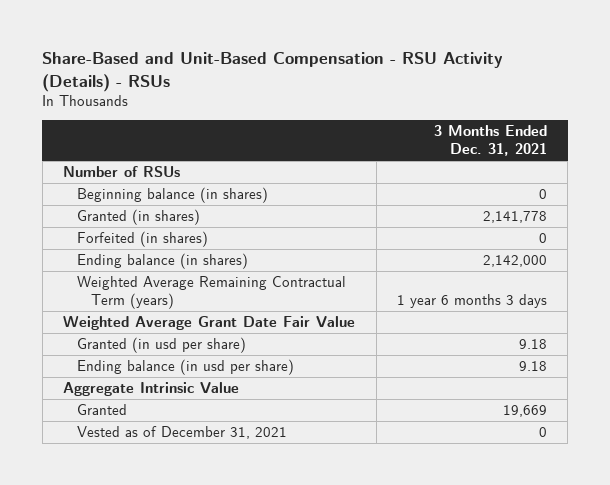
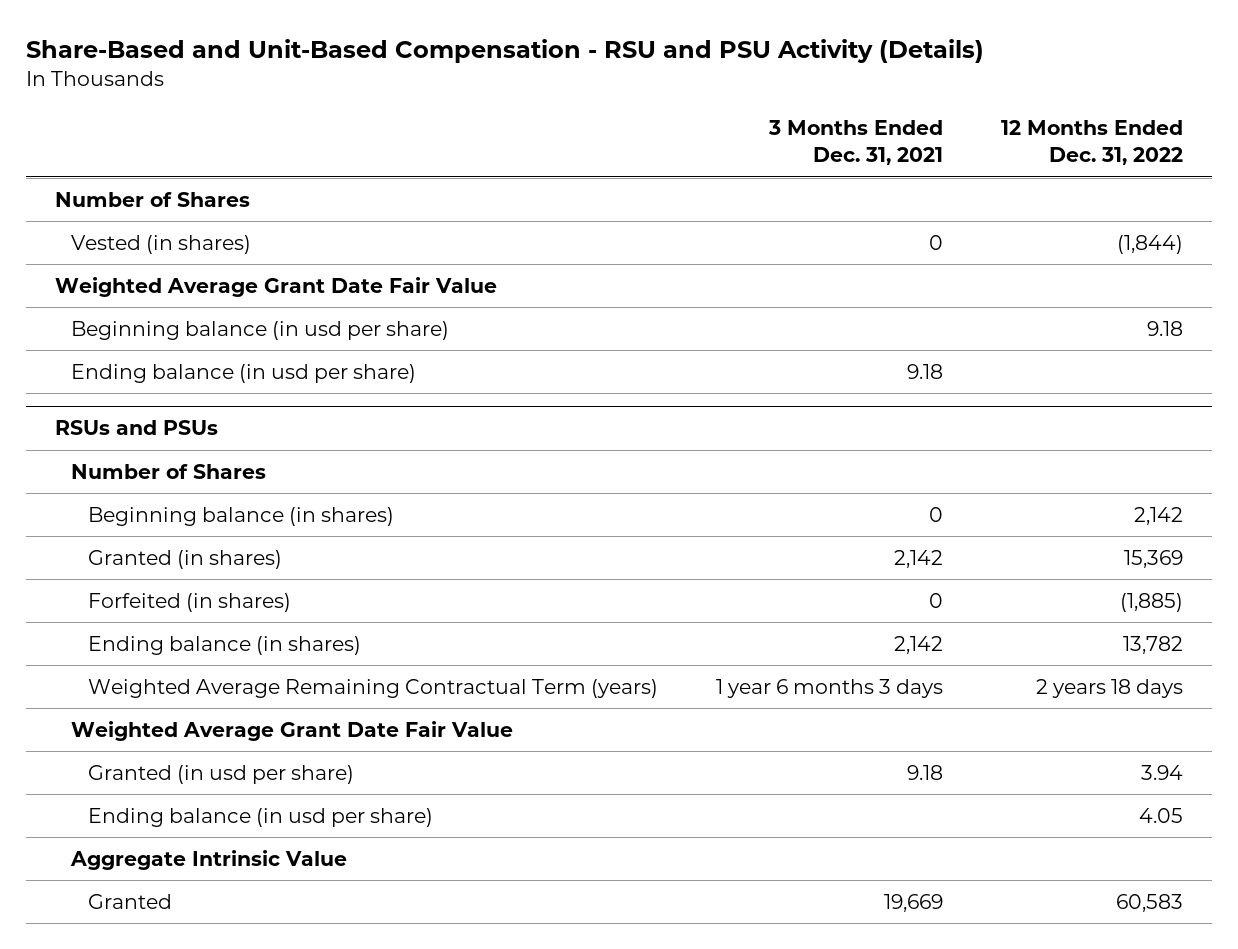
[42,52,504,92] Share-Based and Unit-Based Compensation - RSU Activity (Details) - RSUs -> [25,38,984,63] Share-Based and Unit-Based Compensation - RSU and PSU Activity (Details)
none -> [1000,120,1183,166] 12 Months Ended Dec. 31, 2022
[63,166,181,178] Number of RSUs -> [54,191,250,207] Number of Shares
none -> [71,234,252,254] Vested (in shares)
none -> [54,276,497,297] Weighted Average Grant Date Fair Value
none -> [71,320,450,340] Beginning balance (in usd per share)
[77,359,295,376] Ending balance (in usd per share) -> [71,363,417,383] Ending balance (in usd per share)
none -> [54,420,218,436] RSUs and PSUs
none -> [71,463,267,479] Number of Shares
[482,211,547,224] 2,141,778 -> [894,549,944,568] 2,142
[482,255,547,268] 2,142,000 -> [894,635,944,654] 2,142
none -> [88,807,434,827] Ending balance (in usd per share)
[77,426,288,440] Vested as of December 31, 2021 -> none

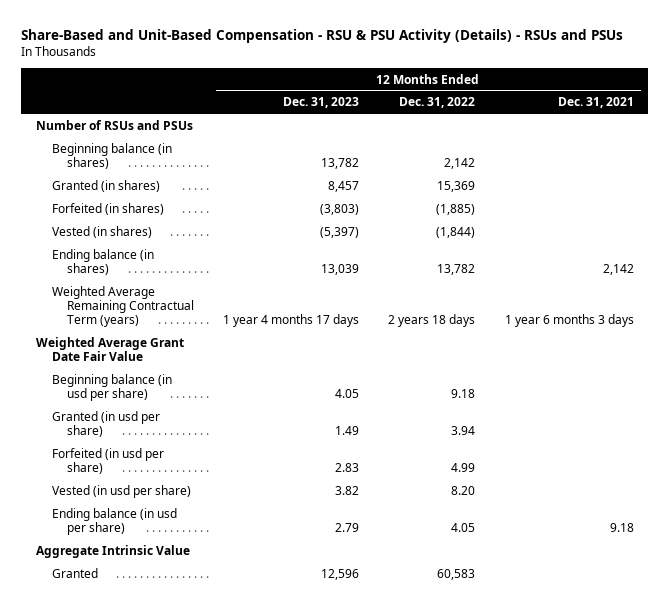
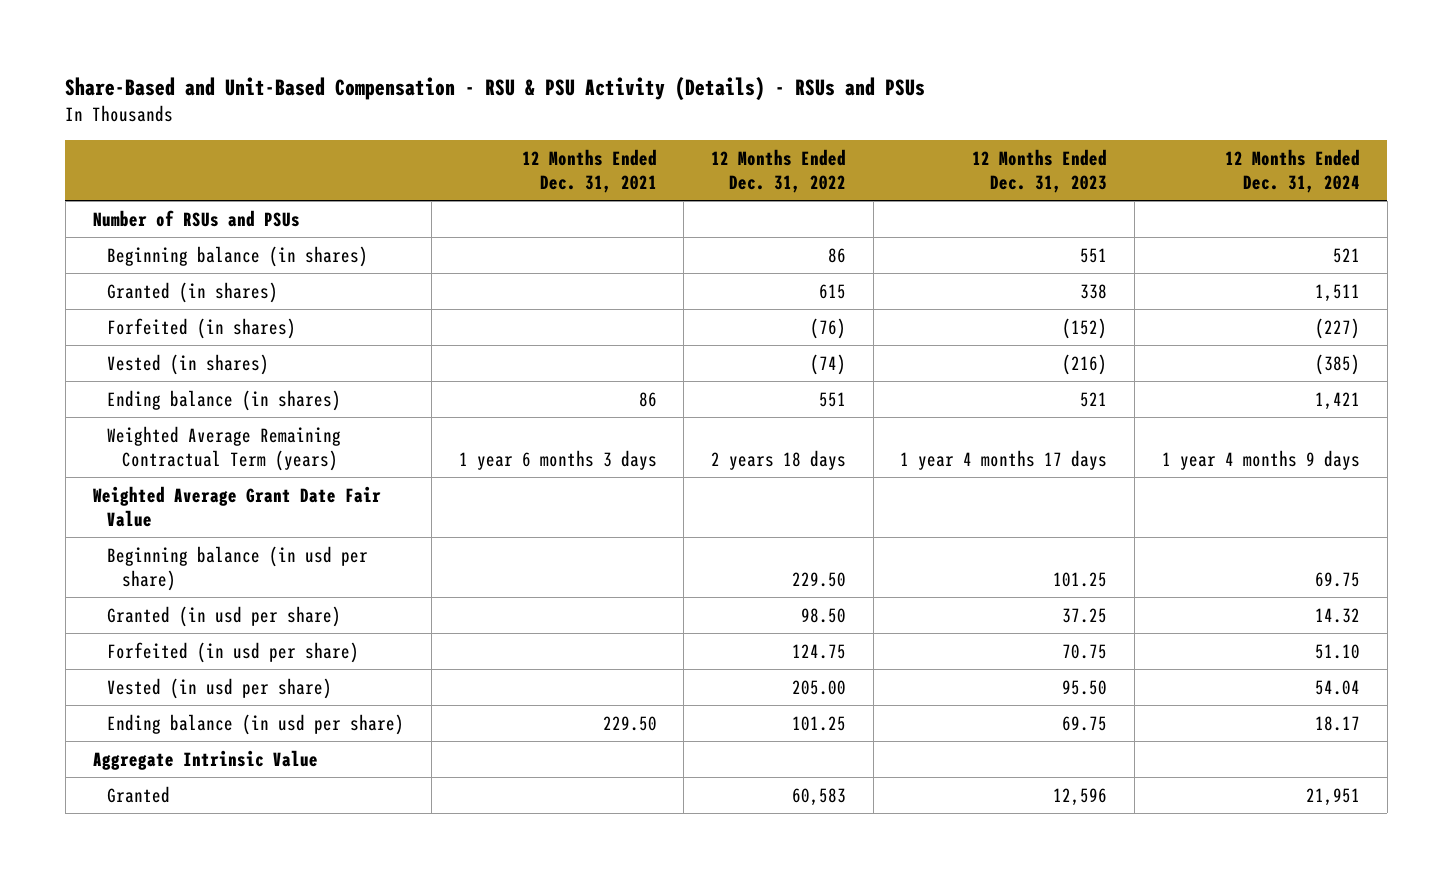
none -> [1224,149,1360,193] 12 Months Ended Dec. 31, 2024
[321,157,360,169] 13,782 -> [1080,247,1108,263] 551
[444,157,476,169] 2,142 -> [827,247,846,263] 86
[328,180,360,192] 8,457 -> [1080,283,1108,299] 338
[437,180,476,192] 15,369 -> [818,283,846,299] 615
[320,203,360,215] (3,803) -> [1062,317,1108,339] (152)
[436,203,476,215] (1,885) -> [809,317,846,339] (76)
[320,226,360,238] (5,397) -> [1062,353,1108,375] (216)
[436,226,476,238] (1,844) -> [809,353,846,375] (74)
[321,263,360,275] 13,039 -> [1080,391,1108,407] 521
[437,263,476,275] 13,782 -> [818,391,846,407] 551
[602,263,634,275] 2,142 -> [638,391,657,407] 86
[335,388,360,398] 4.05 -> [1053,571,1108,587] 101.25
[451,388,476,398] 9.18 -> [791,571,846,587] 229.50
[335,425,360,435] 1.49 -> [1062,607,1108,623] 37.25
[451,425,476,435] 3.94 -> [800,607,846,623] 98.50
[335,462,360,472] 2.83 -> [1062,643,1108,659] 70.75
[451,462,476,472] 4.99 -> [791,643,846,659] 124.75
[335,485,360,495] 3.82 -> [1062,679,1108,695] 95.50
[451,485,476,495] 8.20 -> [791,679,846,695] 205.00
[335,522,360,532] 2.79 -> [1062,715,1108,731] 69.75
[451,522,476,532] 4.05 -> [791,715,846,731] 101.25
[609,522,634,532] 9.18 -> [602,715,657,731] 229.50

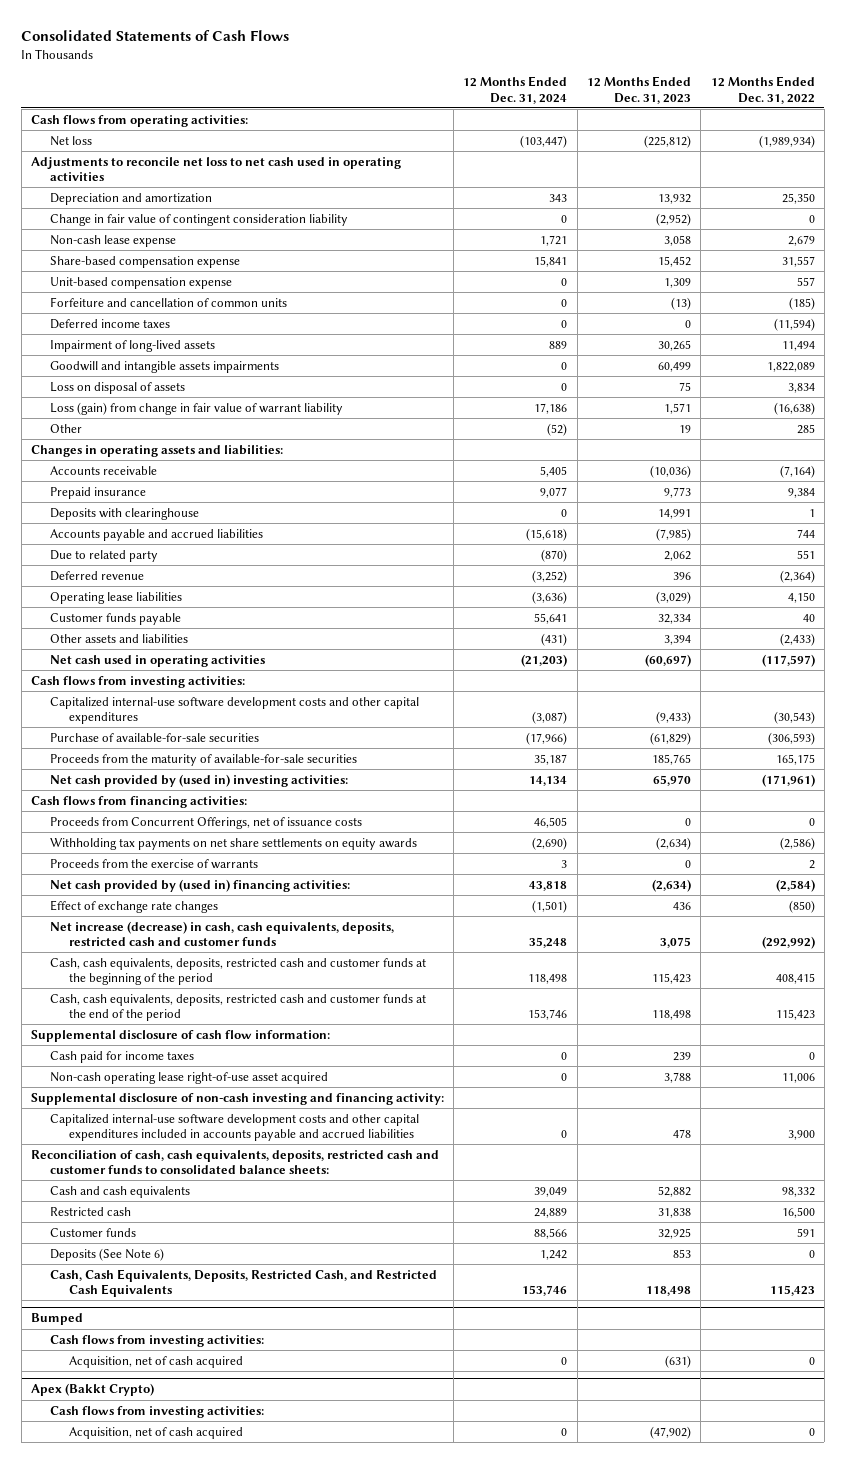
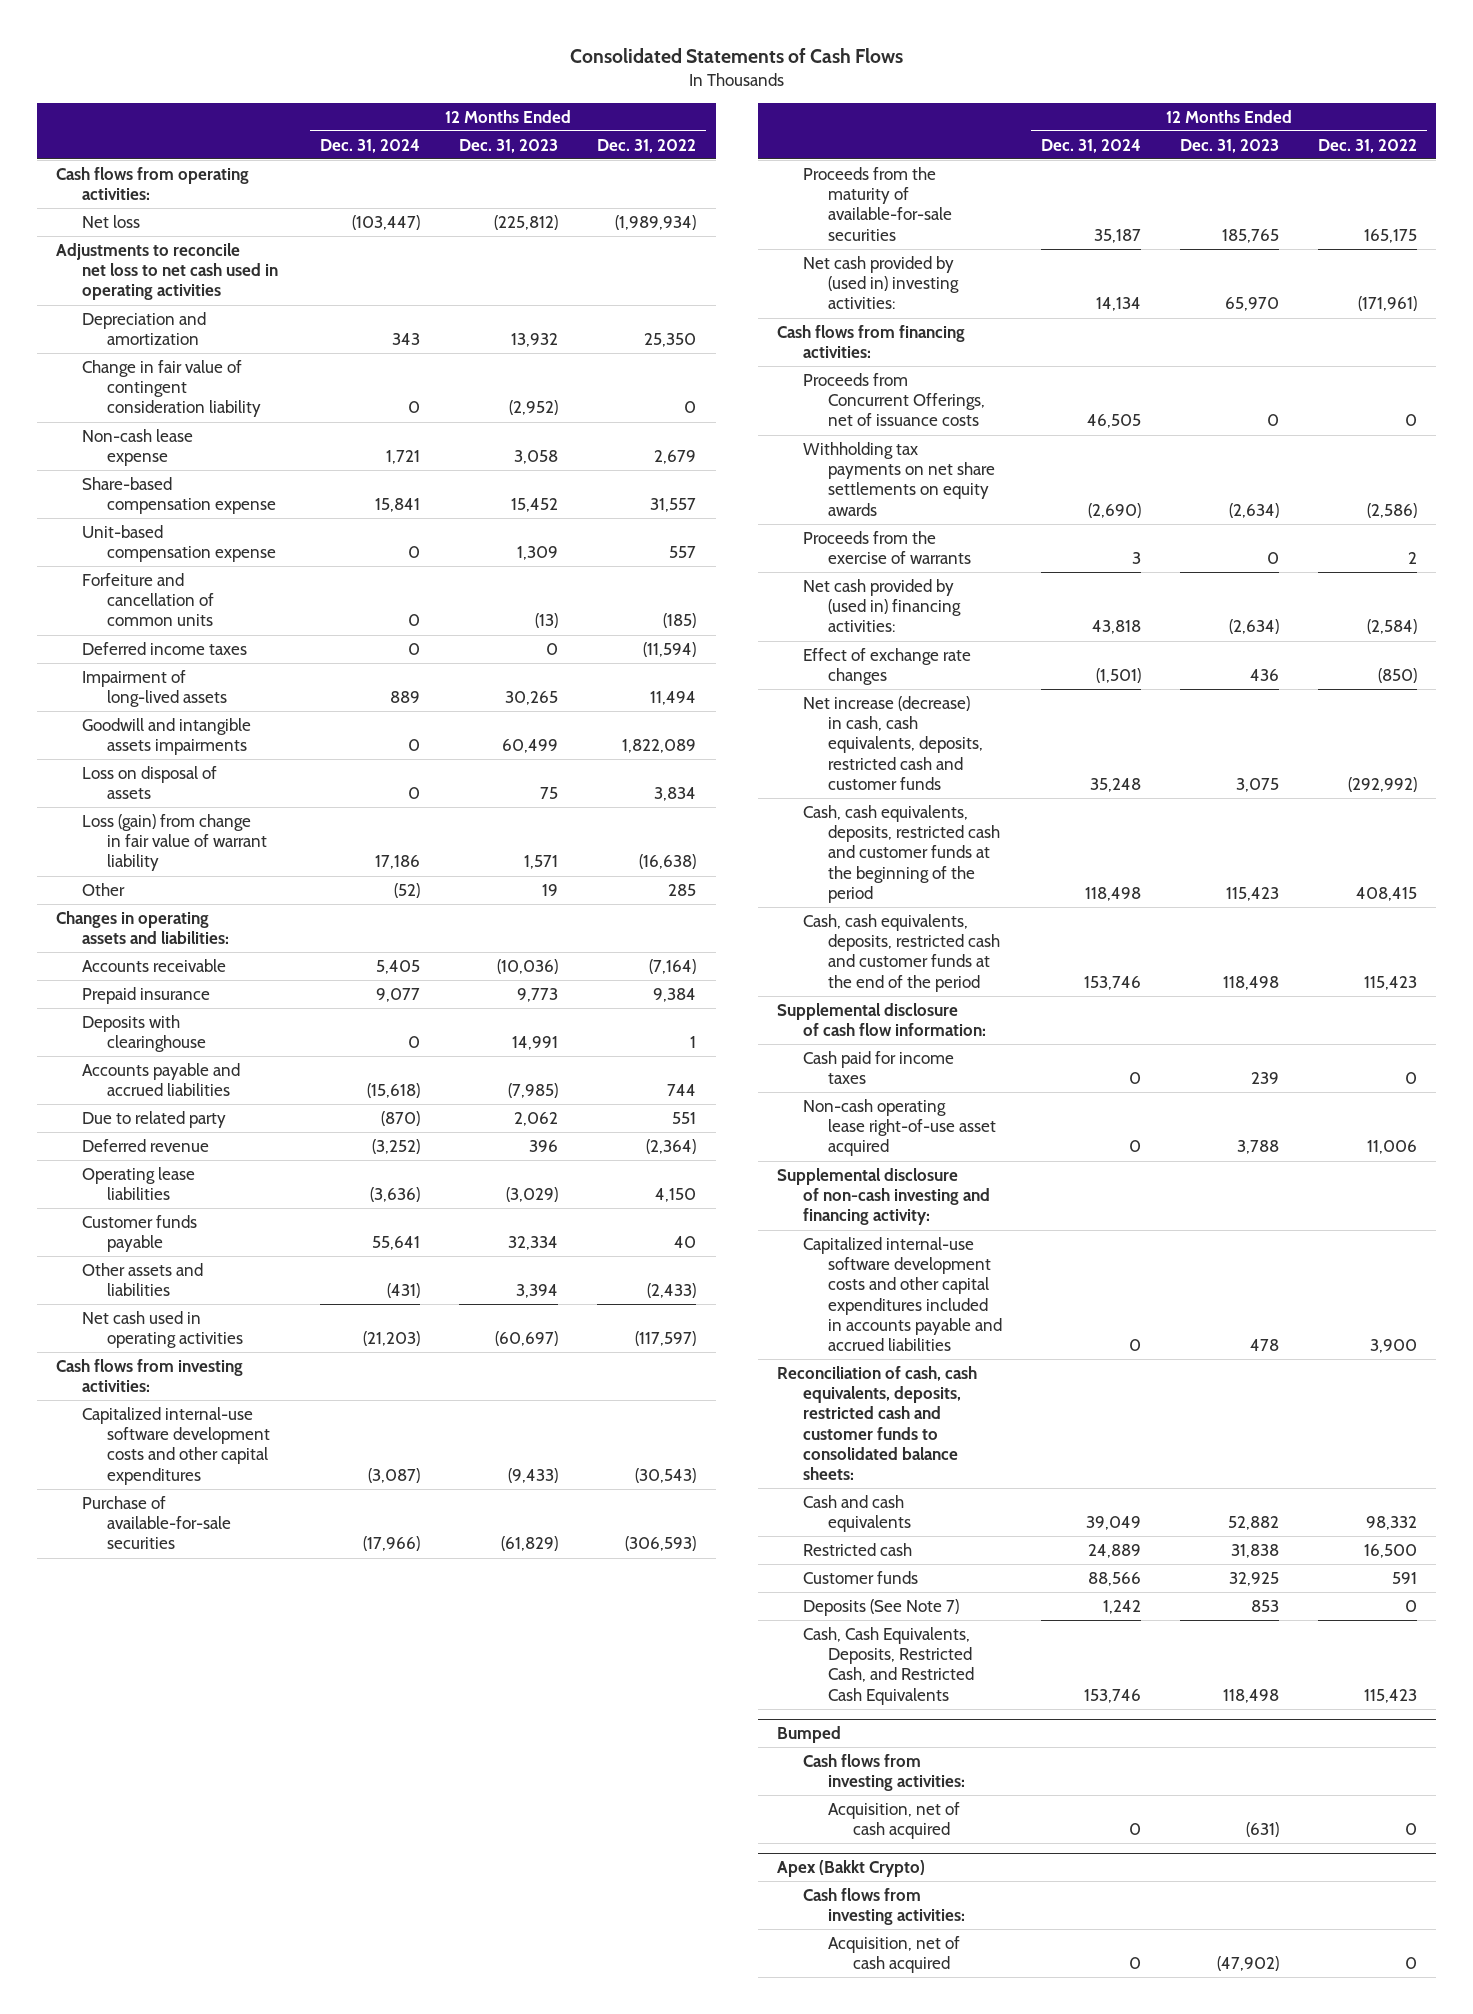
[50,1247,165,1261] Deposits (See Note 6) -> [802,1598,959,1616] Deposits (See Note 7)

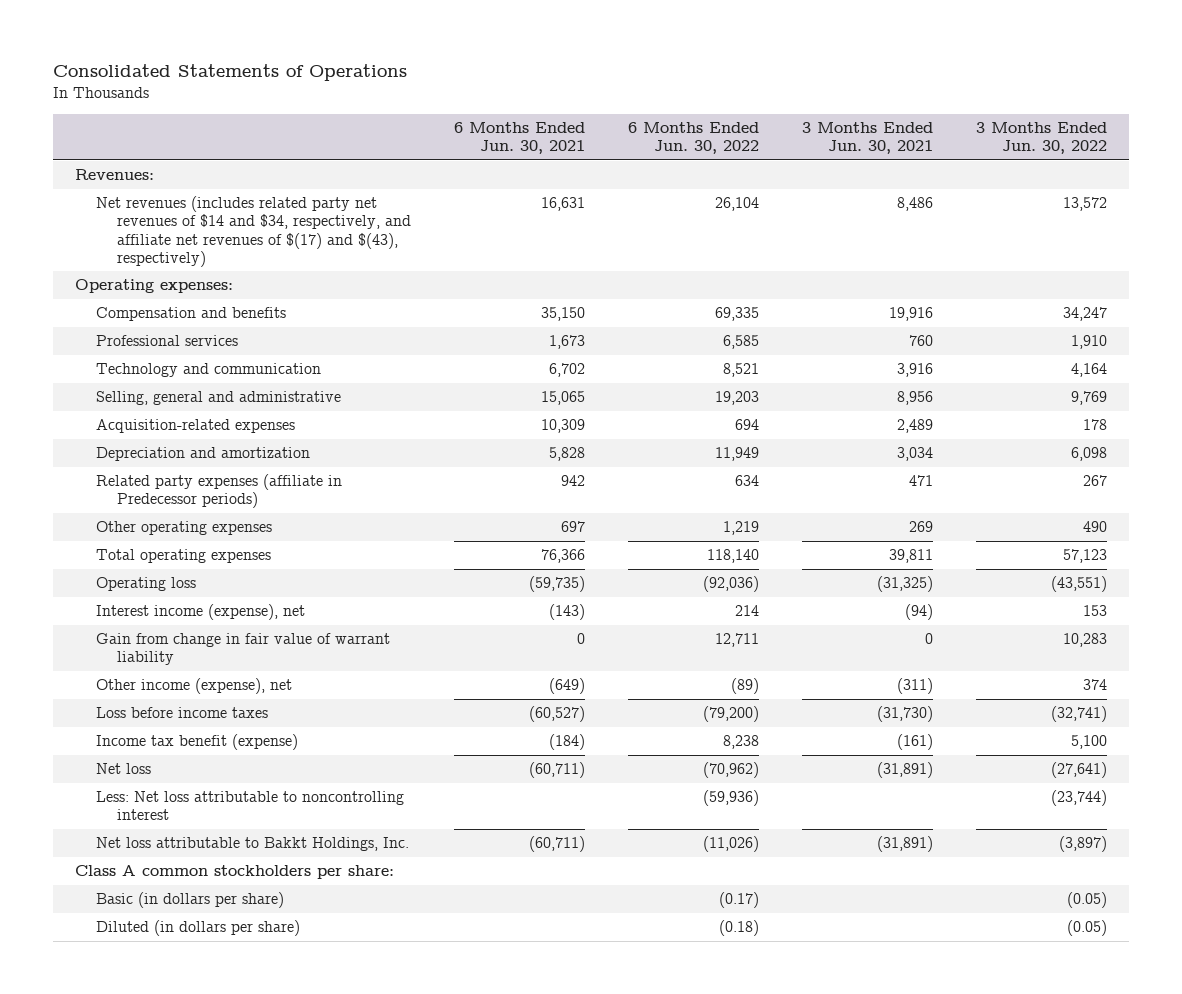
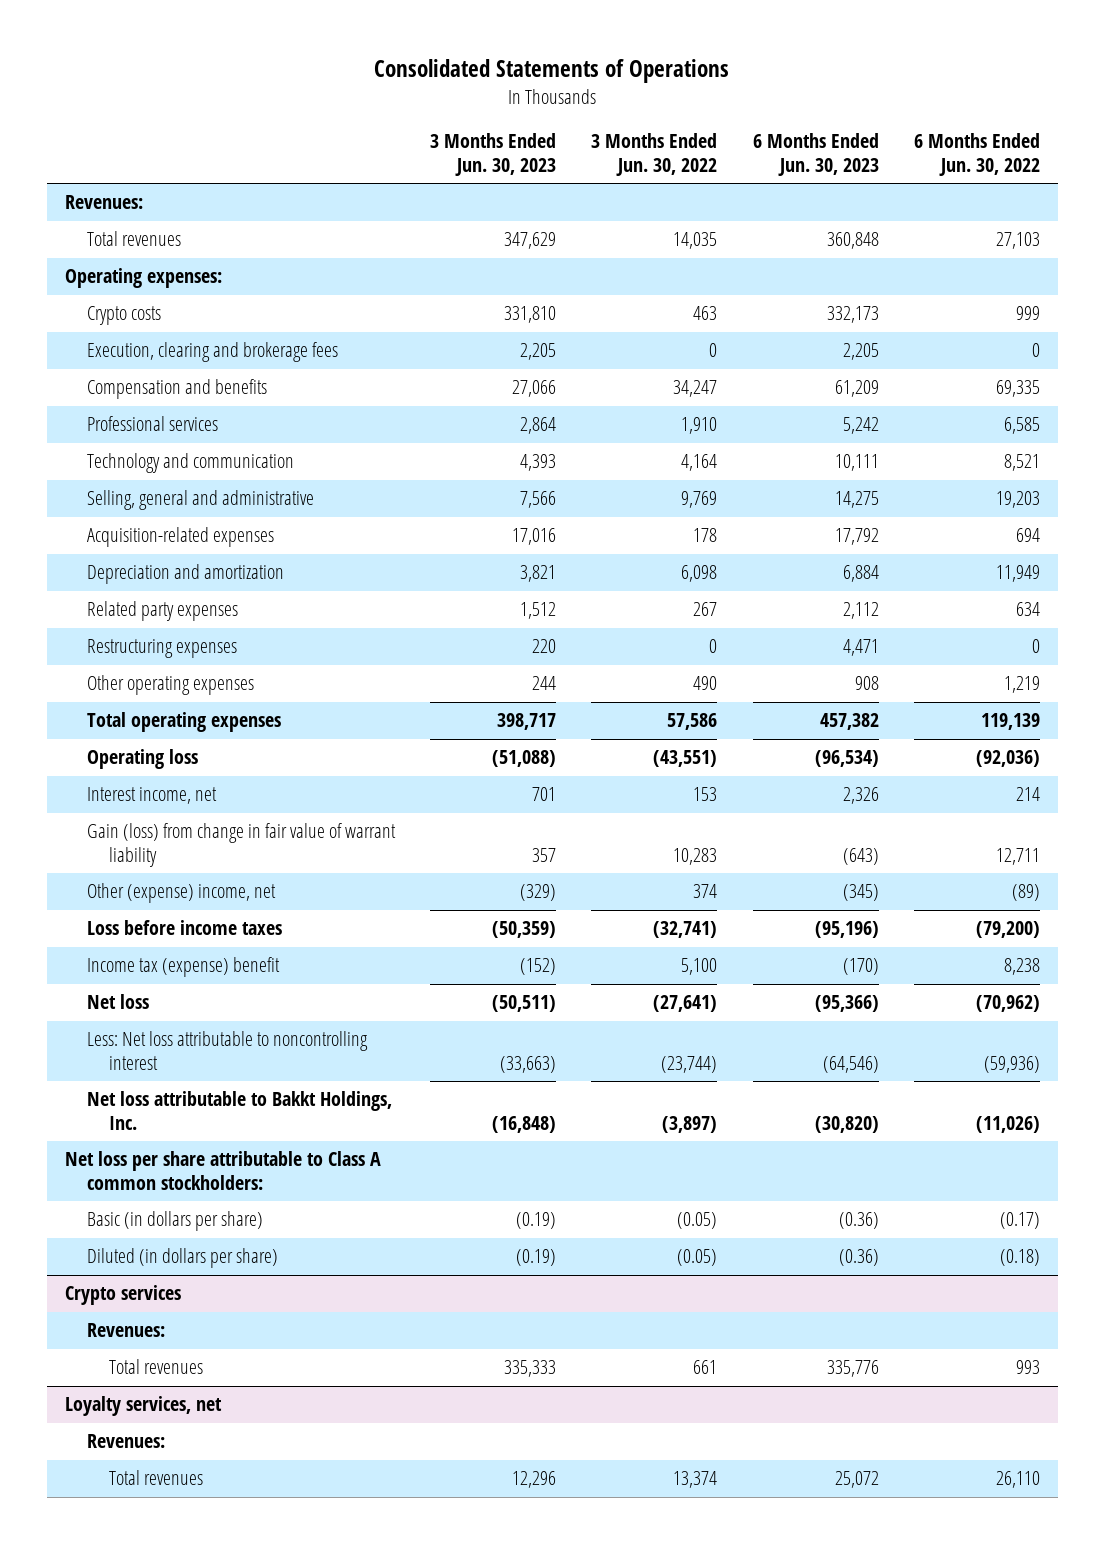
[454,121,586,155] 6 Months Ended Jun. 30, 2021 -> none
[802,121,934,155] 3 Months Ended Jun. 30, 2021 -> none
none -> [430,133,557,176] 3 Months Ended Jun. 30, 2023
none -> [752,133,879,176] 6 Months Ended Jun. 30, 2023
[95,196,412,267] Net revenues (includes related party net revenues of $14 and $34, respectively, and affiliate net revenues of $(17) and $(43), respectively) -> none
none -> [86,231,181,247] Total revenues
none -> [86,306,161,326] Crypto costs
none -> [86,342,338,363] Execution, clearing and brokerage fees
[95,474,342,509] Related party expenses (affiliate in Predecessor periods) -> [86,601,238,622] Related party expenses
none -> [86,639,237,659] Restructuring expenses
[707,549,760,564] 118,140 -> [981,713,1041,731] 119,139
[1063,549,1108,564] 57,123 -> [667,713,718,731] 57,586
[95,604,305,621] Interest income (expense), net -> [86,787,217,805] Interest income, net
[95,633,390,666] Gain from change in fair value of warrant liability -> [86,823,396,867] Gain (loss) from change in fair value of warrant liability
[95,678,292,695] Other income (expense), net -> [86,883,276,904] Other (expense) income, net
[95,734,298,751] Income tax benefit (expense) -> [86,957,280,978] Income tax (expense) benefit
[74,865,394,880] Class A common stockholders per share: -> [64,1151,381,1190] Net loss per share attributable to Class A common stockholders:
none -> [64,1285,181,1306] Crypto services
none -> [86,1323,165,1338] Revenues:
none -> [108,1359,203,1375] Total revenues
none -> [64,1396,222,1417] Loyalty services, net
none -> [86,1434,165,1449] Revenues:
none -> [108,1470,203,1486] Total revenues

